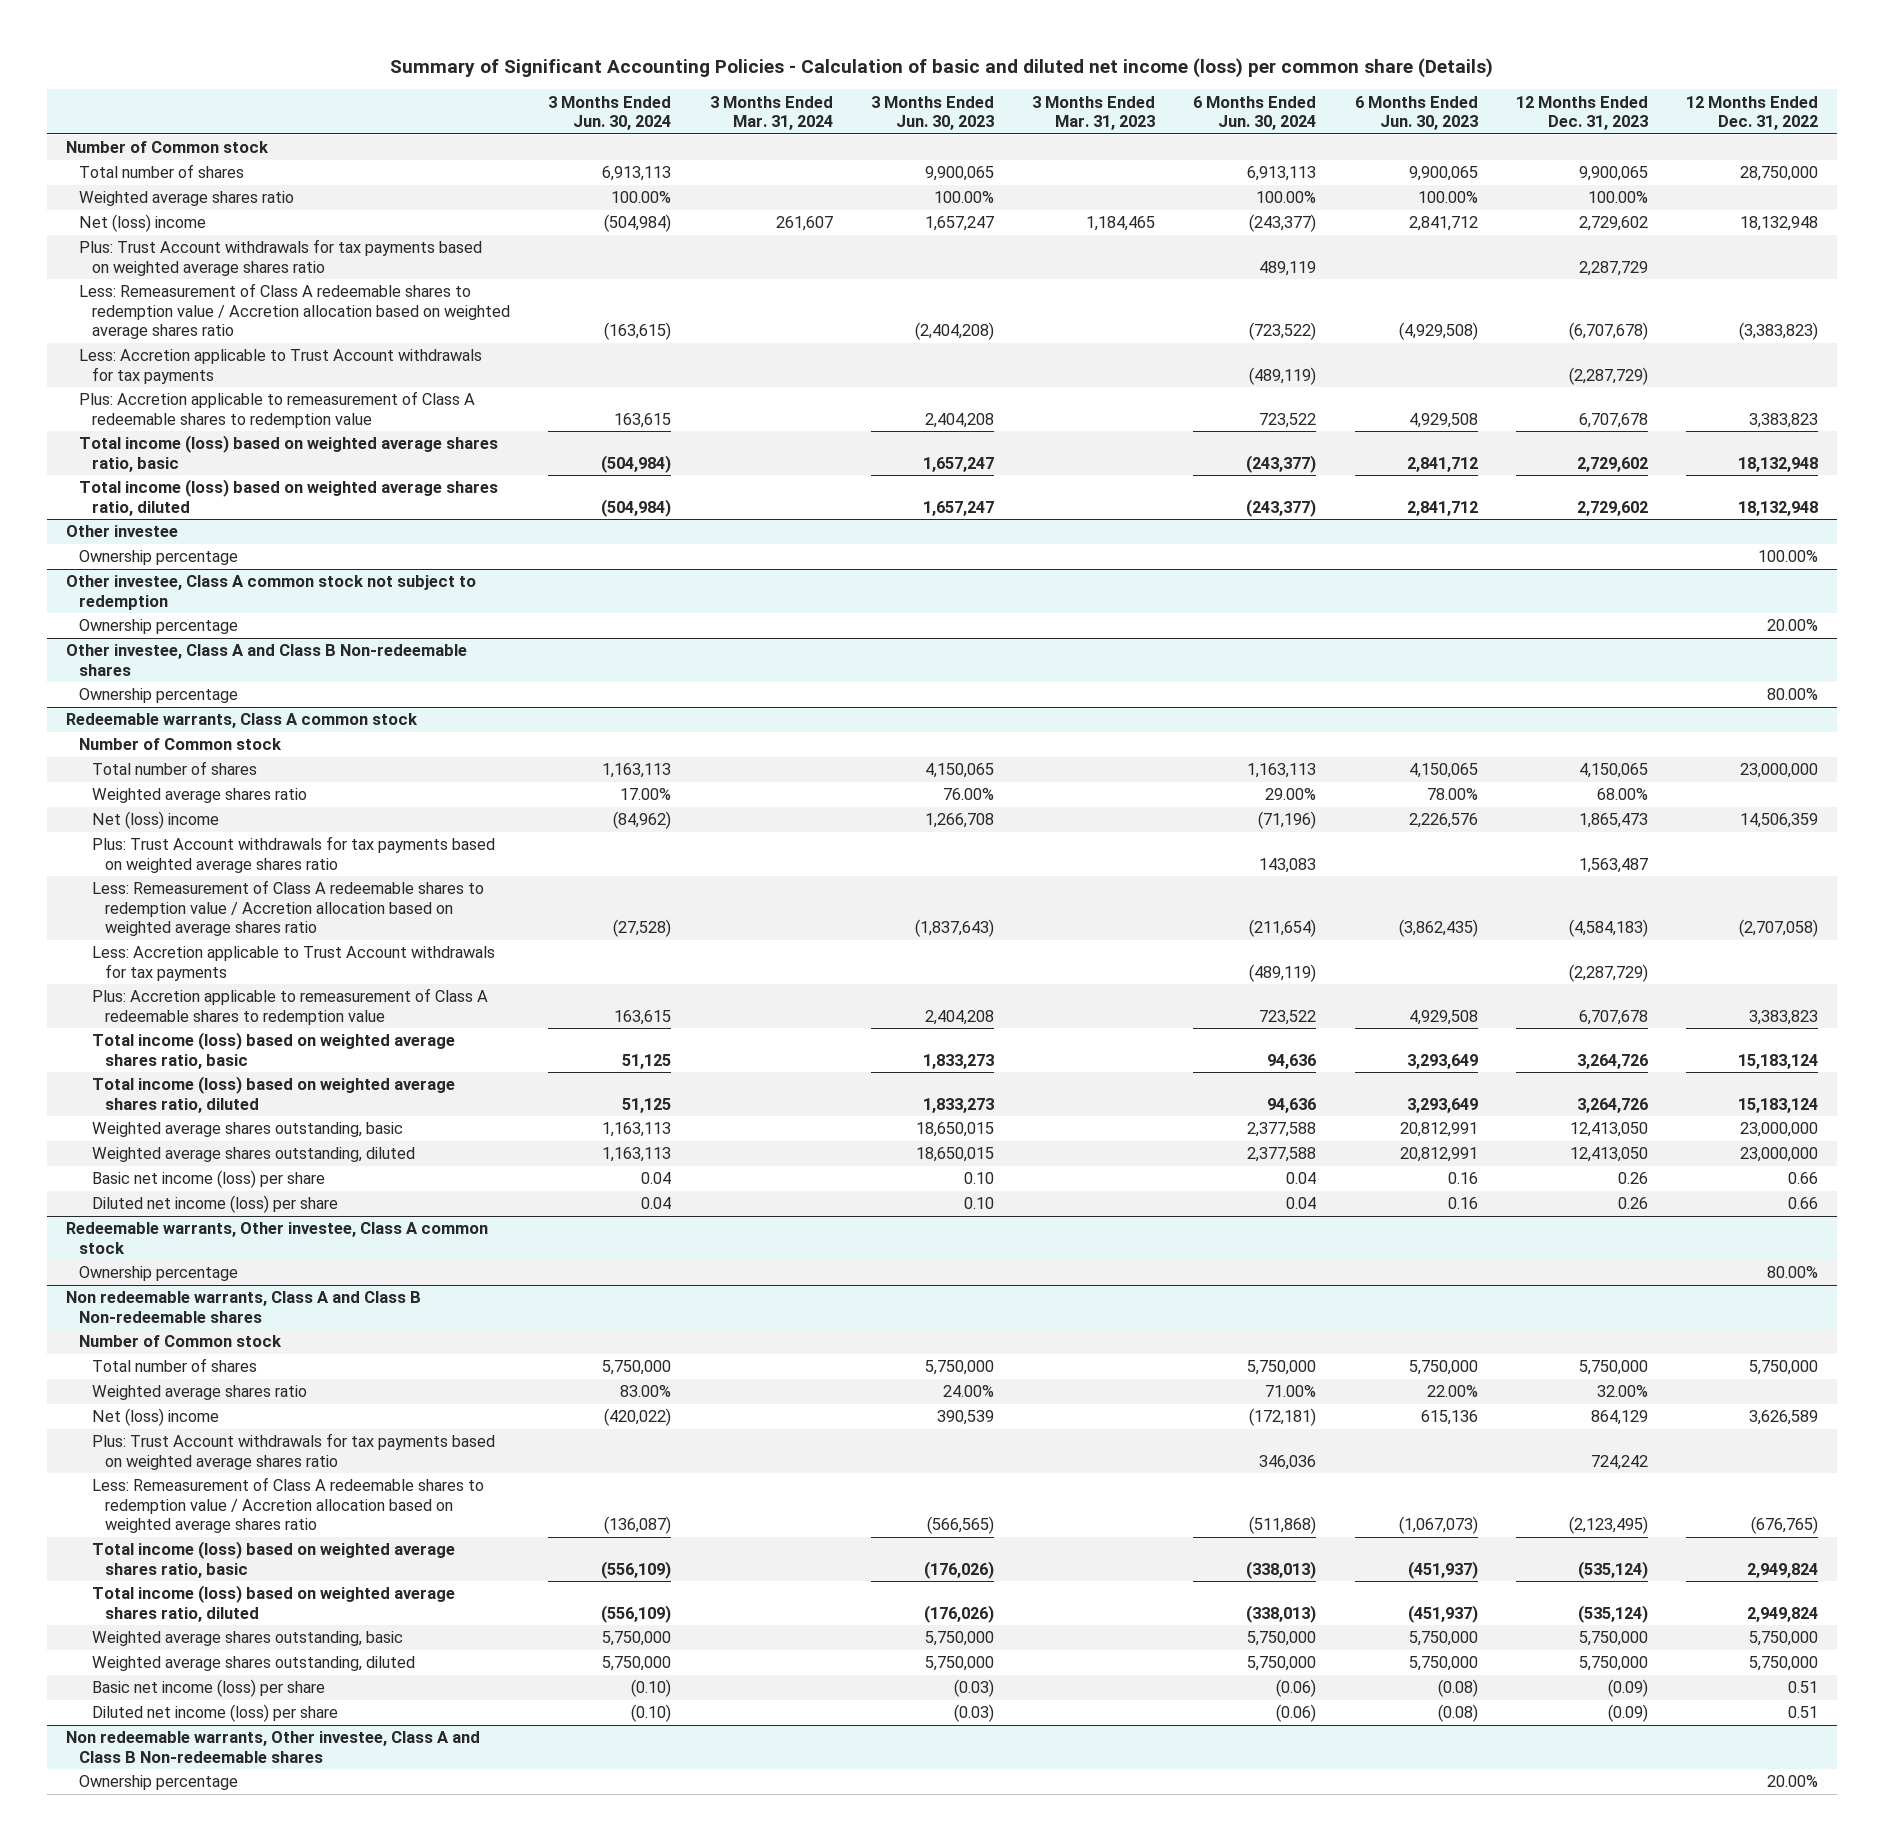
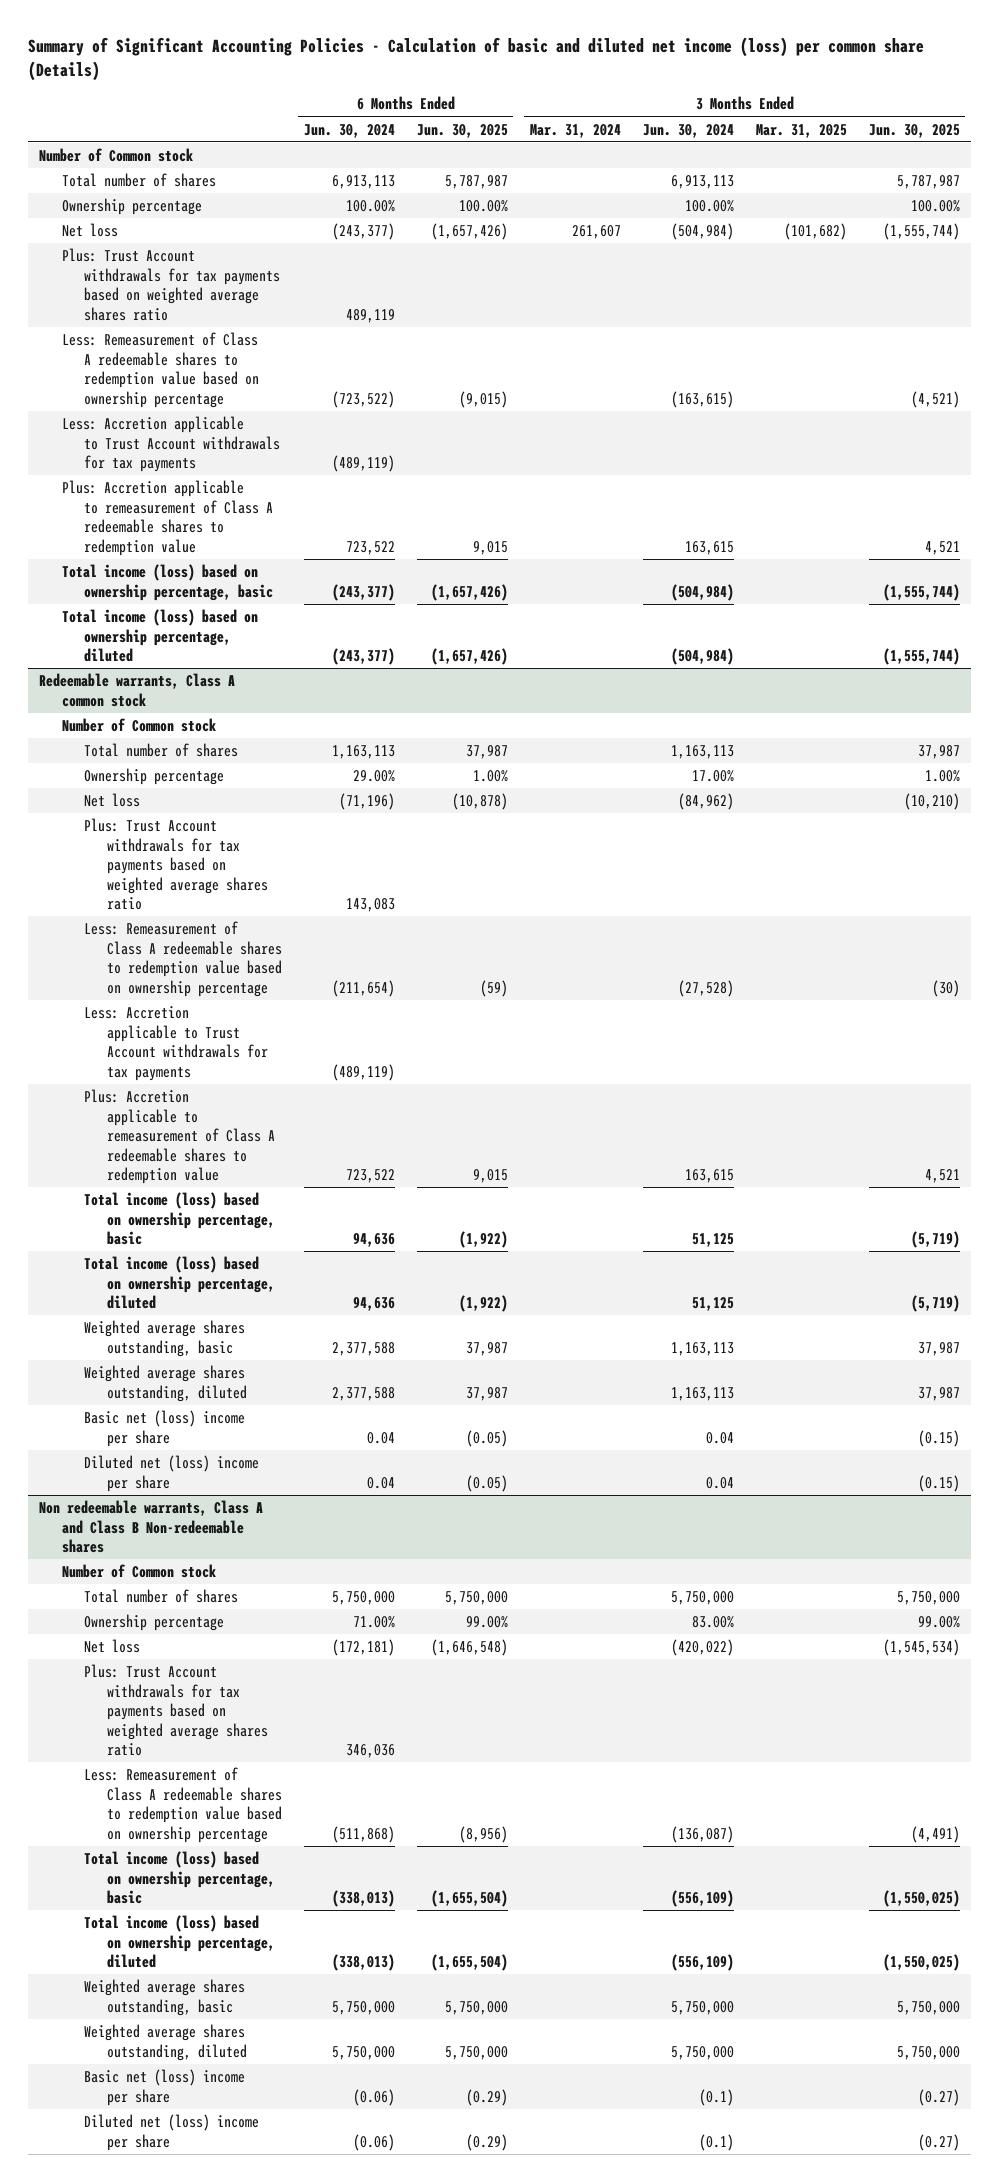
[870,95,994,131] 3 Months Ended Jun. 30, 2023 -> none
[1032,95,1156,131] 3 Months Ended Mar. 31, 2023 -> none
[1354,95,1478,131] 6 Months Ended Jun. 30, 2023 -> none
[1515,95,1648,131] 12 Months Ended Dec. 31, 2023 -> none
[1685,95,1818,131] 12 Months Ended Dec. 31, 2022 -> none
none -> [416,123,508,138] Jun. 30, 2025
none -> [755,123,847,138] Mar. 31, 2025
none -> [868,123,960,138] Jun. 30, 2025
[79,191,295,207] Weighted average shares ratio -> [61,197,202,215] Ownership percentage
[79,214,207,233] Net (loss) income -> [61,222,118,237] Net loss
[79,283,511,340] Less: Remeasurement of Class A redeemable shares to redemption value / Accretion allocation based on weighted average shares ratio -> [61,331,260,408] Less: Remeasurement of Class A redeemable shares to redemption value based on ownership percentage
[65,525,178,538] Other investee -> none
[79,550,239,566] Ownership percentage -> none
[65,575,476,610] Other investee, Class A common stock not subject to redemption -> none
[79,619,239,635] Ownership percentage -> none
[65,644,467,676] Other investee, Class A and Class B Non-redeemable shares -> none
[79,688,239,704] Ownership percentage -> none
[79,435,499,472] Total income (loss) based on weighted average shares ratio, basic -> [61,563,274,601] Total income (loss) based on ownership percentage, basic
[79,479,499,516] Total income (loss) based on weighted average shares ratio, diluted -> [61,608,258,663] Total income (loss) based on ownership percentage, diluted
[92,788,308,804] Weighted average shares ratio -> [84,767,225,785] Ownership percentage
[92,811,220,830] Net (loss) income -> [84,792,141,807] Net loss
[92,880,485,937] Less: Remeasurement of Class A redeemable shares to redemption value / Accretion allocation based on weighted average shares ratio -> [84,920,282,997] Less: Remeasurement of Class A redeemable shares to redemption value based on ownership percentage
[92,1032,456,1069] Total income (loss) based on weighted average shares ratio, basic -> [84,1191,275,1246] Total income (loss) based on ownership percentage, basic
[92,1076,456,1113] Total income (loss) based on weighted average shares ratio, diluted -> [84,1255,275,1310] Total income (loss) based on ownership percentage, diluted
[65,1222,488,1254] Redeemable warrants, Other investee, Class A common stock -> none
[79,1266,239,1282] Ownership percentage -> none
[92,1170,326,1189] Basic net income (loss) per share -> [84,1409,246,1447] Basic net (loss) income per share
[92,1195,339,1214] Diluted net income (loss) per share -> [84,1454,260,1492] Diluted net (loss) income per share
[92,1385,308,1401] Weighted average shares ratio -> [84,1613,225,1631] Ownership percentage
[92,1408,220,1427] Net (loss) income -> [84,1638,141,1653] Net loss
[92,1477,485,1534] Less: Remeasurement of Class A redeemable shares to redemption value / Accretion allocation based on weighted average shares ratio -> [84,1766,282,1843] Less: Remeasurement of Class A redeemable shares to redemption value based on ownership percentage
[92,1541,456,1578] Total income (loss) based on weighted average shares ratio, basic -> [84,1850,275,1905] Total income (loss) based on ownership percentage, basic
[92,1585,456,1622] Total income (loss) based on weighted average shares ratio, diluted -> [84,1914,275,1969] Total income (loss) based on ownership percentage, diluted
[65,1731,480,1763] Non redeemable warrants, Other investee, Class A and Class B Non-redeemable shares -> none
[79,1775,239,1791] Ownership percentage -> none
[92,1679,326,1698] Basic net income (loss) per share -> [84,2068,246,2106] Basic net (loss) income per share
[631,1679,672,1698] (0.10) -> [698,2088,734,2106] (0.1)
[92,1704,339,1723] Diluted net income (loss) per share -> [84,2113,260,2151] Diluted net (loss) income per share
[631,1704,672,1723] (0.10) -> [698,2133,734,2151] (0.1)

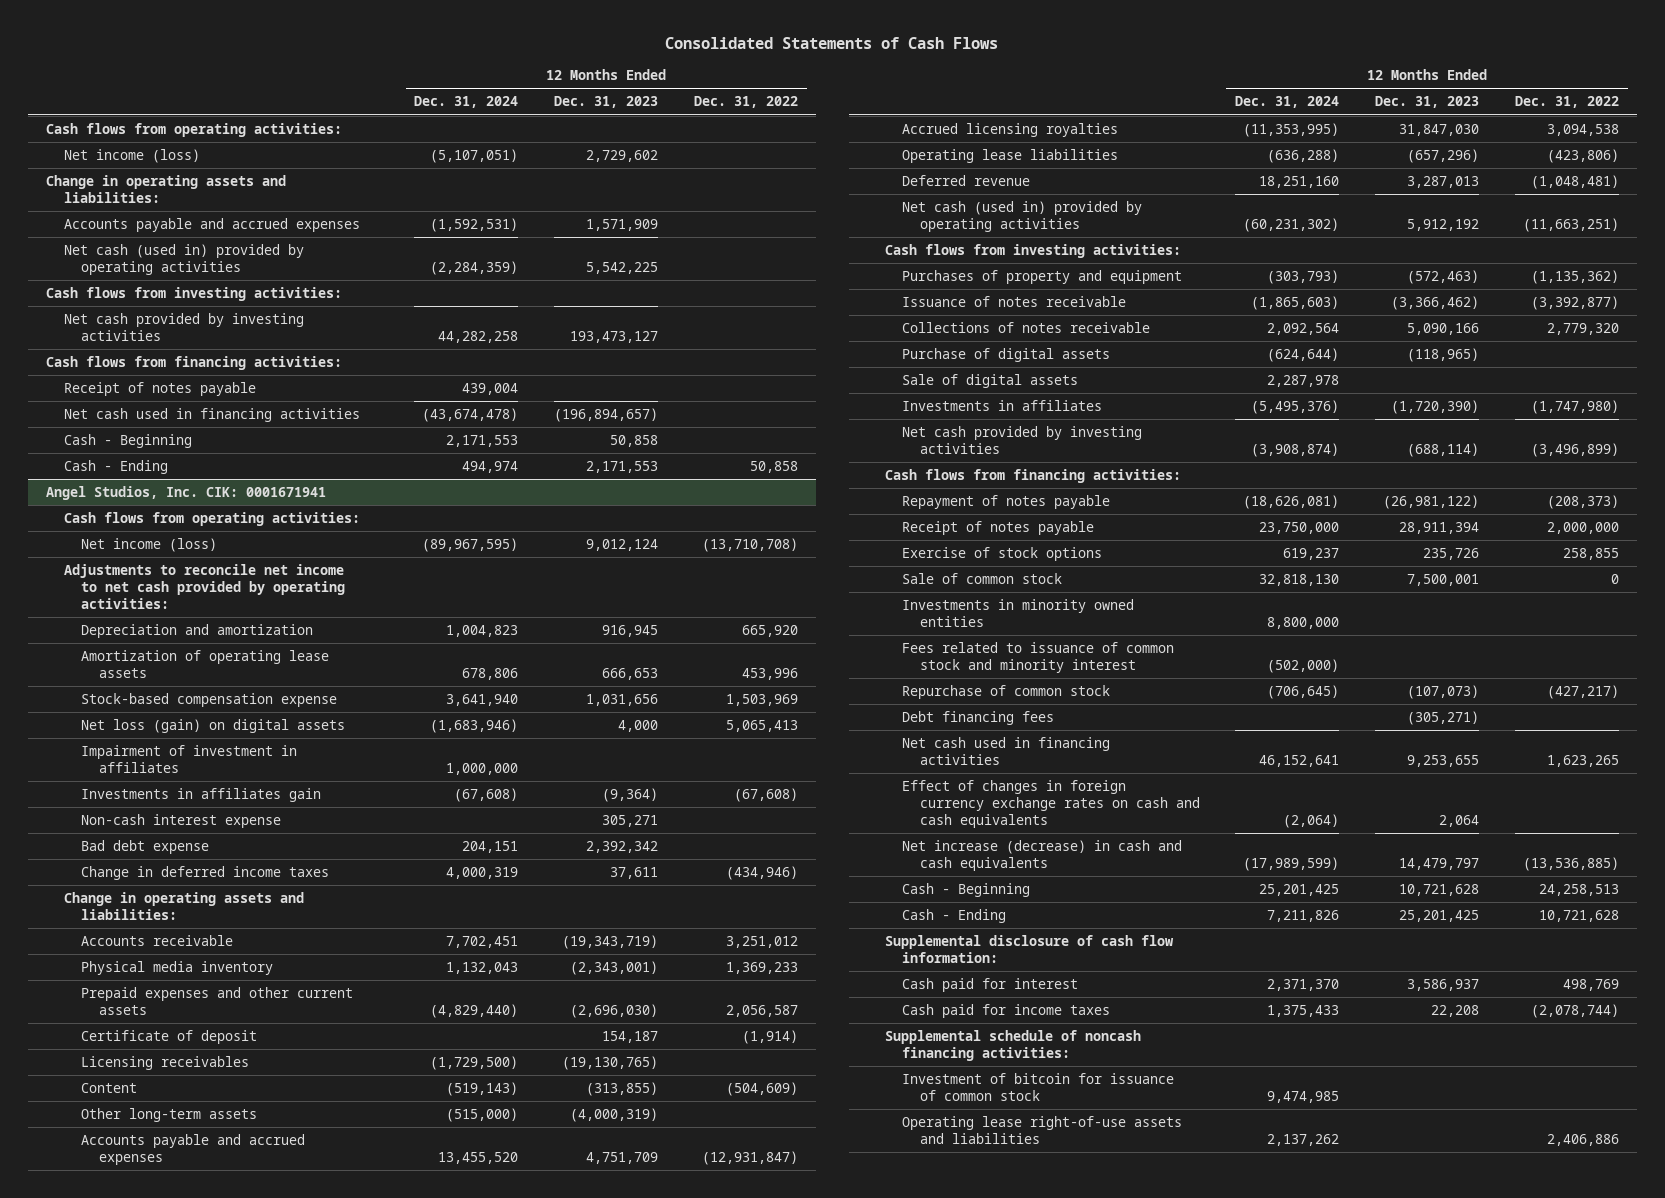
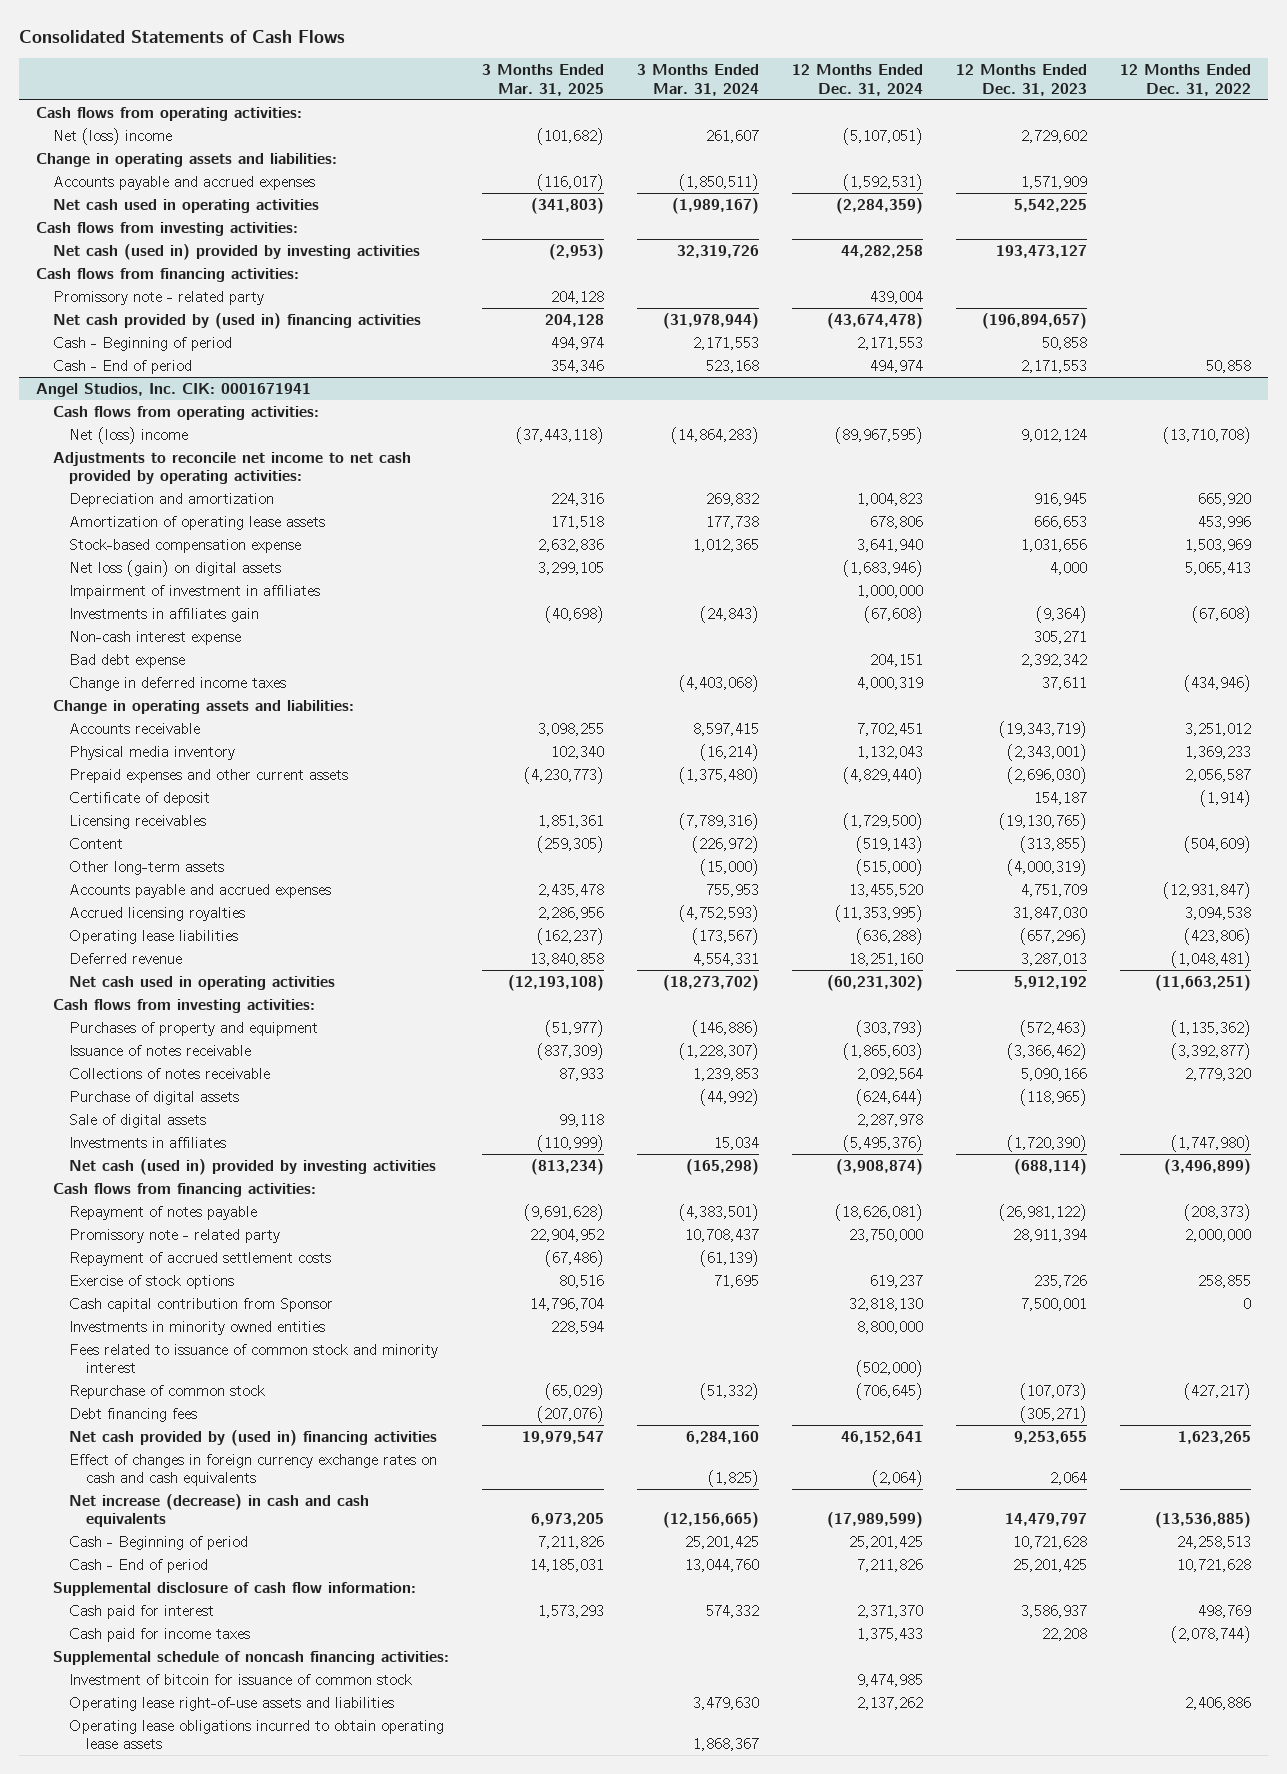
none -> [481,64,604,96] 3 Months Ended Mar. 31, 2025
none -> [636,64,759,96] 3 Months Ended Mar. 31, 2024
[63,148,200,163] Net income (loss) -> [52,127,172,145] Net (loss) income
[63,243,304,275] Net cash (used in) provided by operating activities -> [52,198,319,213] Net cash used in operating activities
[63,312,304,341] Net cash provided by investing activities -> [52,243,420,260] Net cash (used in) provided by investing activities
[63,381,256,396] Receipt of notes payable -> [52,290,264,305] Promissory note - related party
[63,407,360,422] Net cash used in financing activities -> [52,312,421,329] Net cash provided by (used in) financing activities
[63,433,192,448] Cash - Beginning -> [52,336,232,351] Cash - Beginning of period
[63,459,168,474] Cash - Ending -> [52,359,192,374] Cash - End of period
[81,537,218,552] Net income (loss) -> [69,426,189,444] Net (loss) income
[902,200,1143,232] Net cash (used in) provided by operating activities -> [69,975,336,990] Net cash used in operating activities
[902,425,1143,454] Net cash provided by investing activities -> [69,1158,437,1175] Net cash (used in) provided by investing activities
[902,520,1095,535] Receipt of notes payable -> [69,1228,281,1243] Promissory note - related party
none -> [69,1251,332,1266] Repayment of accrued settlement costs
[902,572,1063,584] Sale of common stock -> [69,1297,334,1312] Cash capital contribution from Sponsor
[902,736,1111,765] Net cash used in financing activities -> [69,1429,438,1446] Net cash provided by (used in) financing activities
[902,882,1031,897] Cash - Beginning -> [69,1535,249,1550] Cash - Beginning of period
[902,908,1007,923] Cash - Ending -> [69,1558,209,1573] Cash - End of period
none -> [69,1719,445,1750] Operating lease obligations incurred to obtain operating lease assets

